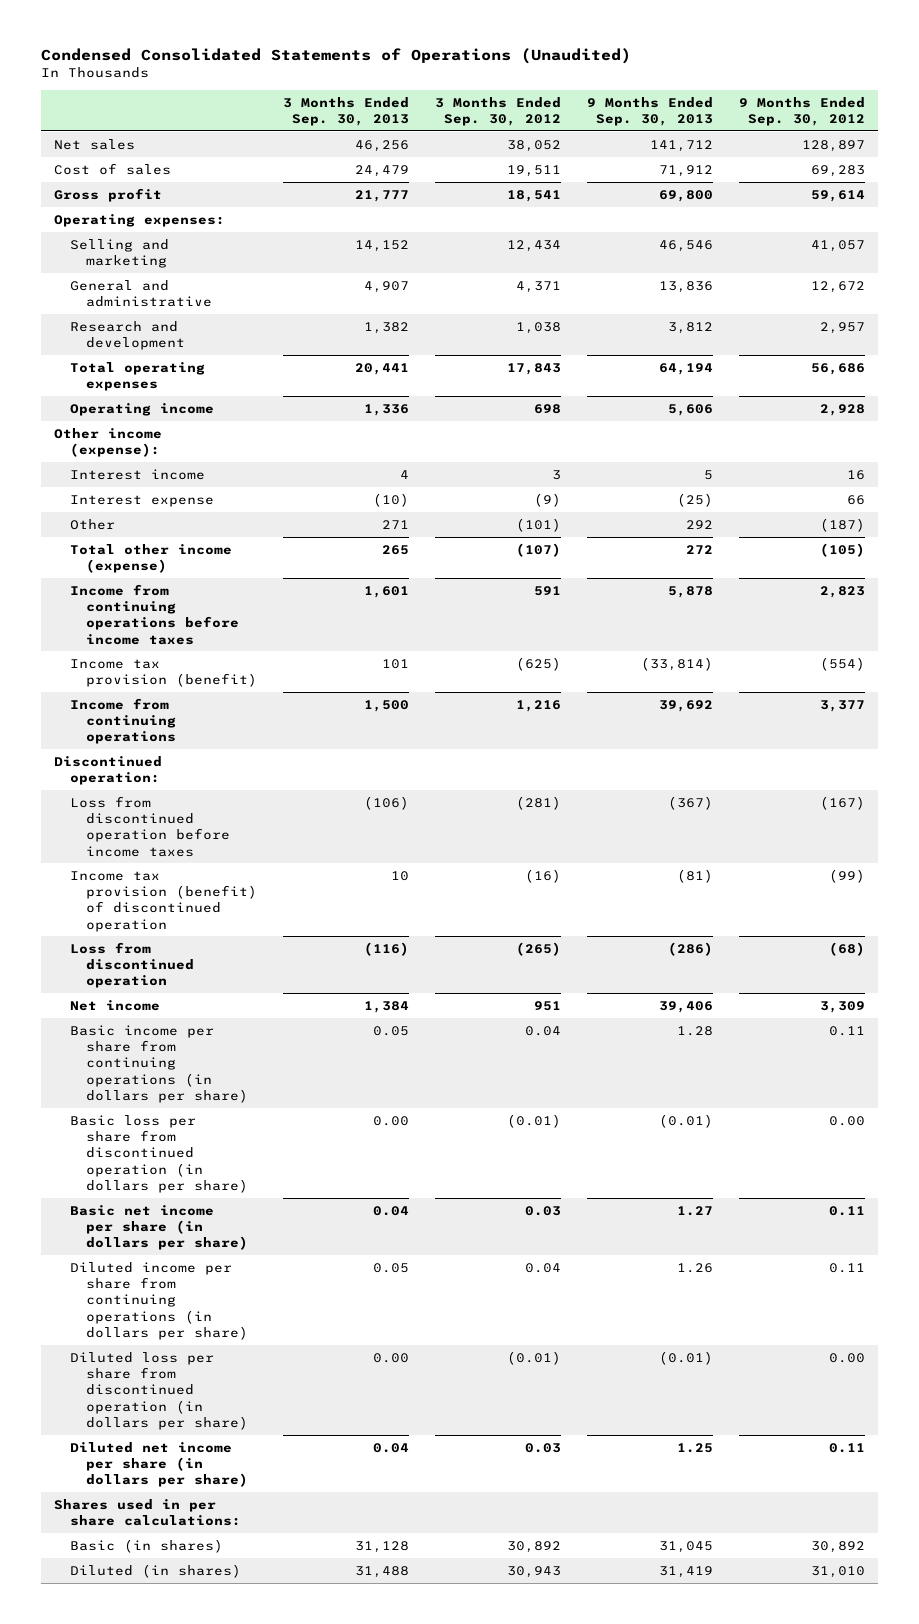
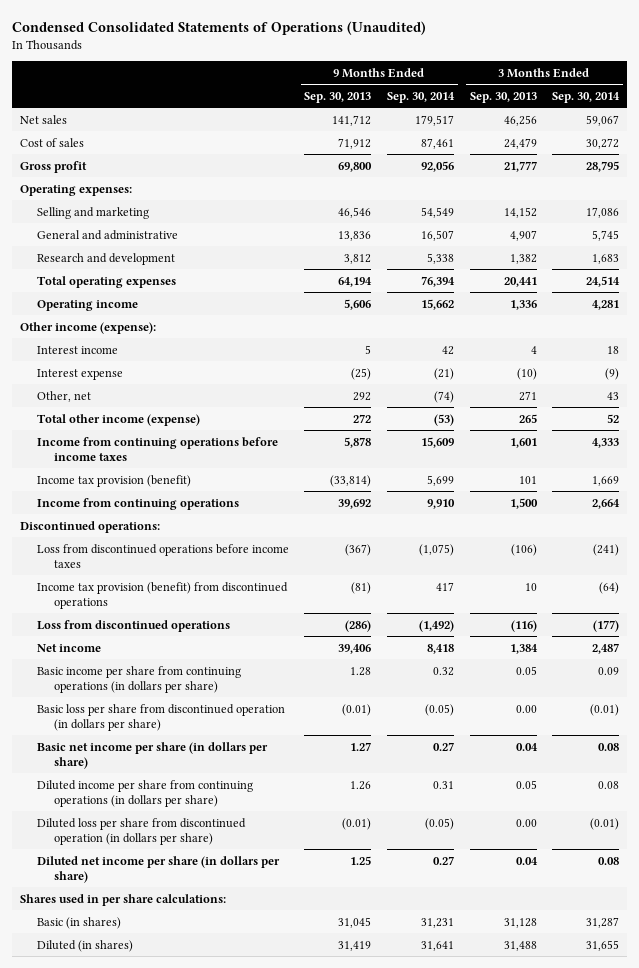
[434,96,561,127] 3 Months Ended Sep. 30, 2012 -> none
[739,96,866,127] 9 Months Ended Sep. 30, 2012 -> none
none -> [387,91,456,103] Sep. 30, 2014
none -> [552,91,621,103] Sep. 30, 2014
[69,518,115,530] Other -> [36,390,91,402] Other, net
[53,755,162,785] Discontinued operation: -> [20,520,161,533] Discontinued operations:
[69,795,230,857] Loss from discontinued operation before income taxes -> [36,543,289,568] Loss from discontinued operations before income taxes
[69,870,257,932] Income tax provision (benefit) of discontinued operation -> [36,581,288,609] Income tax provision (benefit) from discontinued operations
[69,941,194,989] Loss from discontinued operation -> [36,619,230,632] Loss from discontinued operations

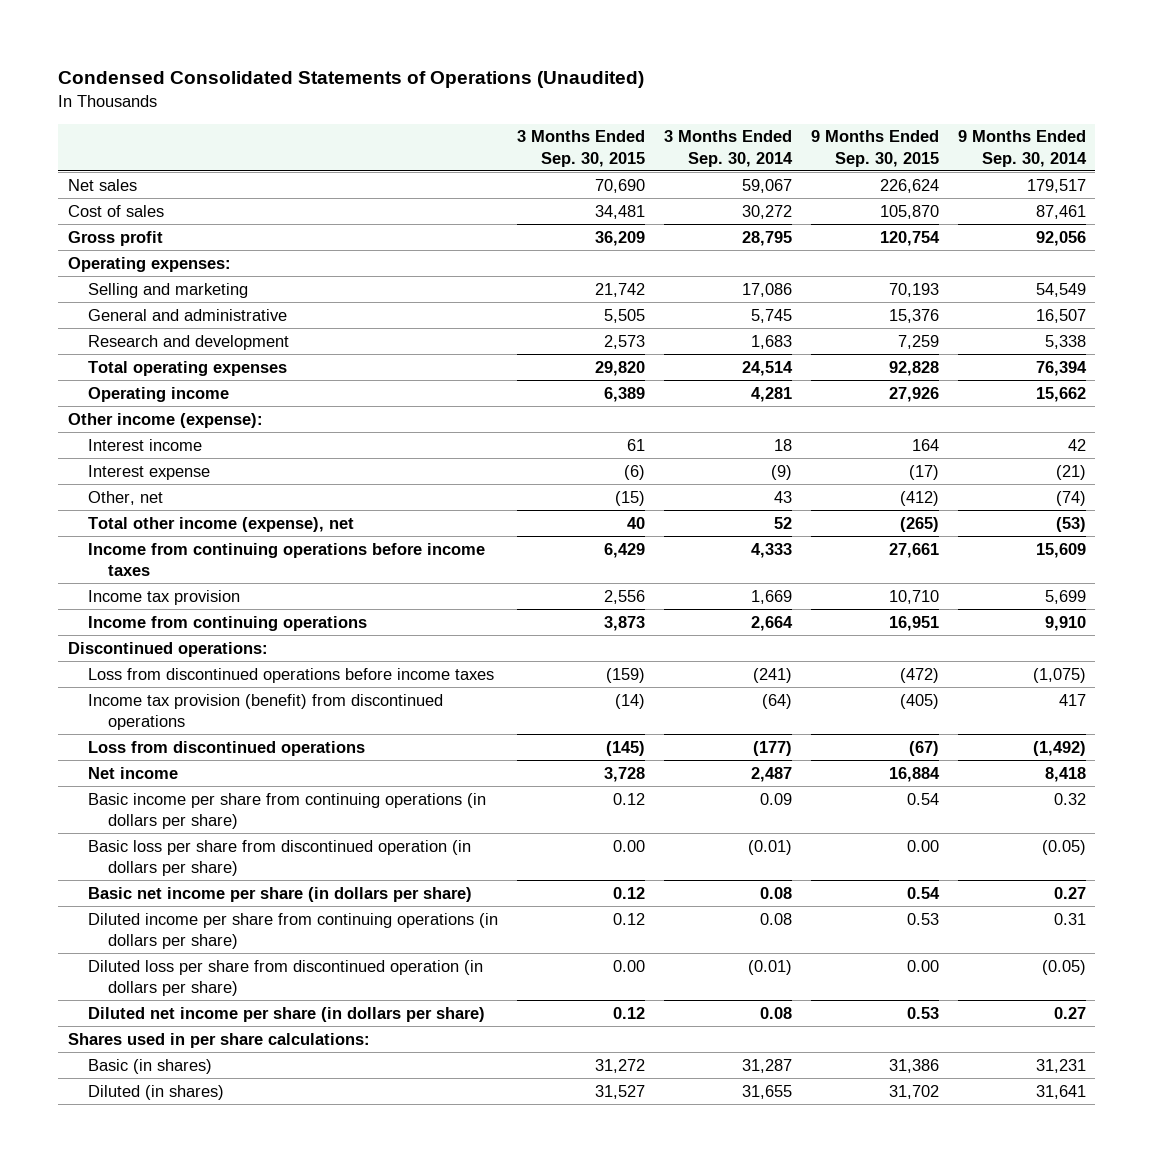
[304,91,372,103] Sep. 30, 2013 -> none
[469,91,537,103] Sep. 30, 2013 -> none
none -> [517,130,646,167] 3 Months Ended Sep. 30, 2015
none -> [811,130,940,167] 9 Months Ended Sep. 30, 2015
[36,413,200,426] Total other income (expense) -> [88,516,355,532] Total other income (expense), net
[36,474,191,487] Income tax provision (benefit) -> [88,589,241,605] Income tax provision

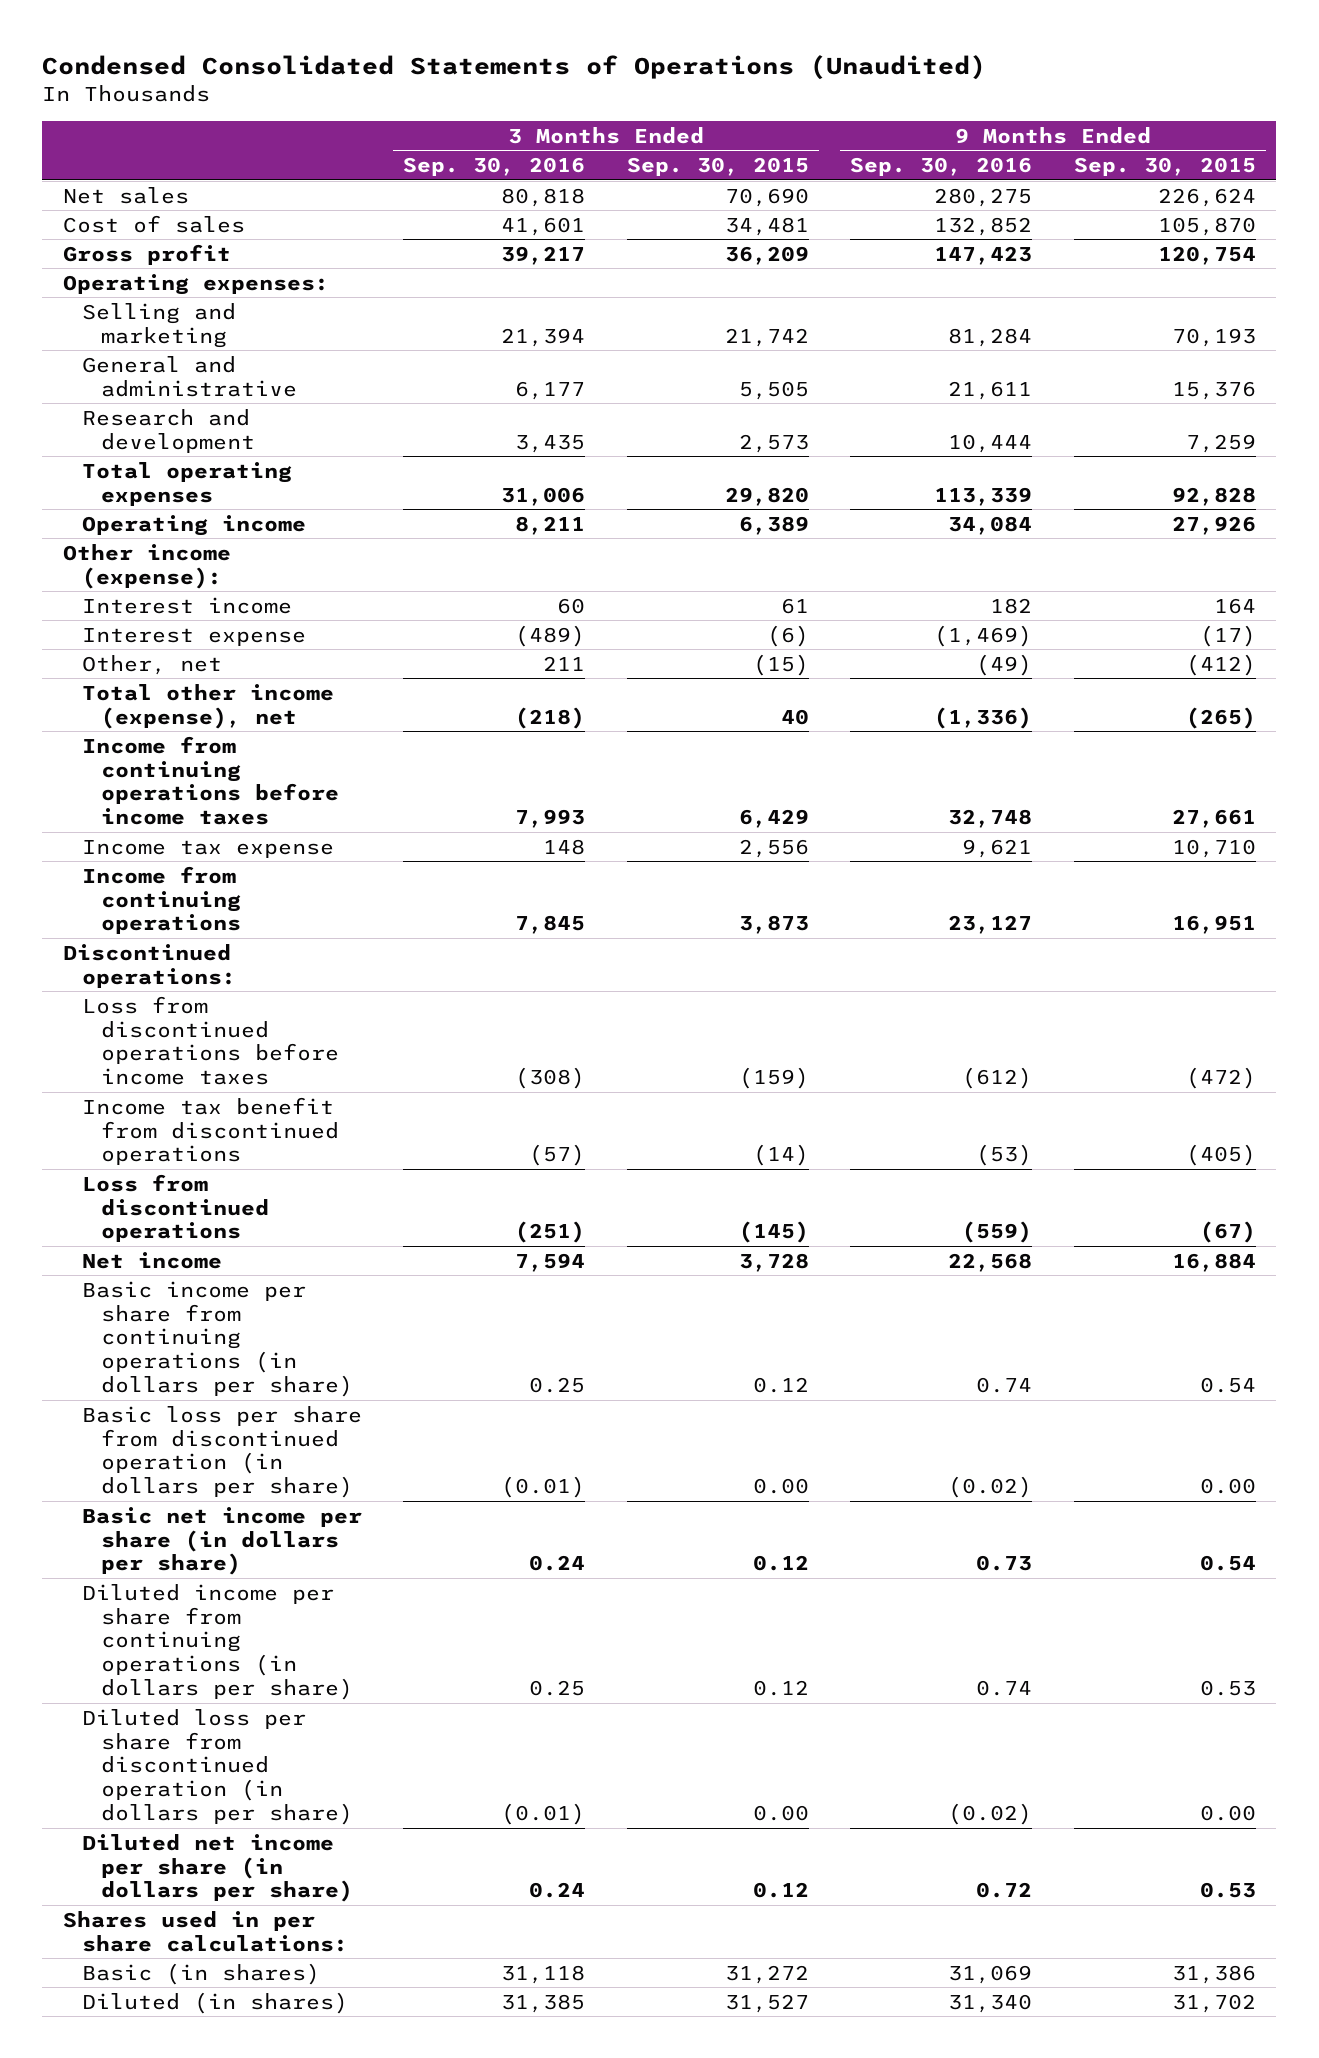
[664,130,794,167] 3 Months Ended Sep. 30, 2014 -> none
[957,130,1087,167] 9 Months Ended Sep. 30, 2014 -> none
none -> [403,156,586,176] Sep. 30, 2016
none -> [850,156,1033,176] Sep. 30, 2016
[88,589,241,605] Income tax provision -> [81,839,334,858] Income tax expense
[88,693,444,731] Income tax provision (benefit) from discontinued operations -> [81,1096,339,1166] Income tax benefit from discontinued operations

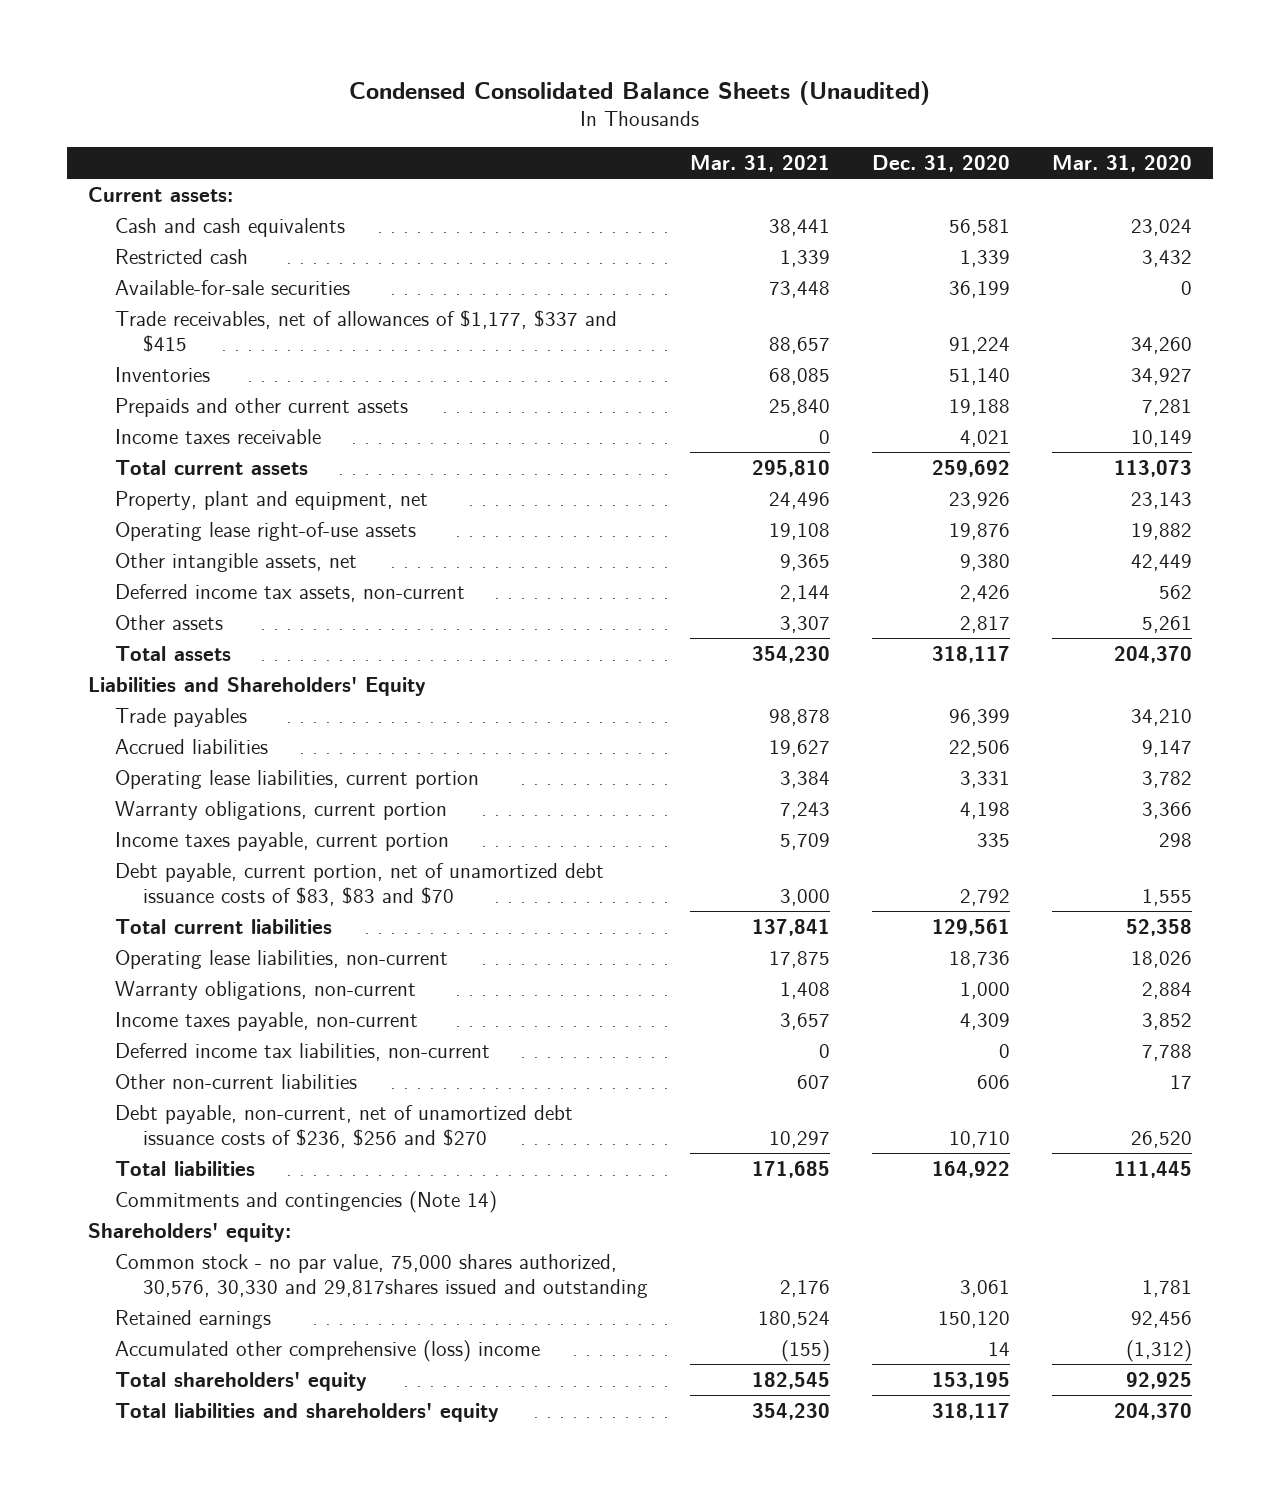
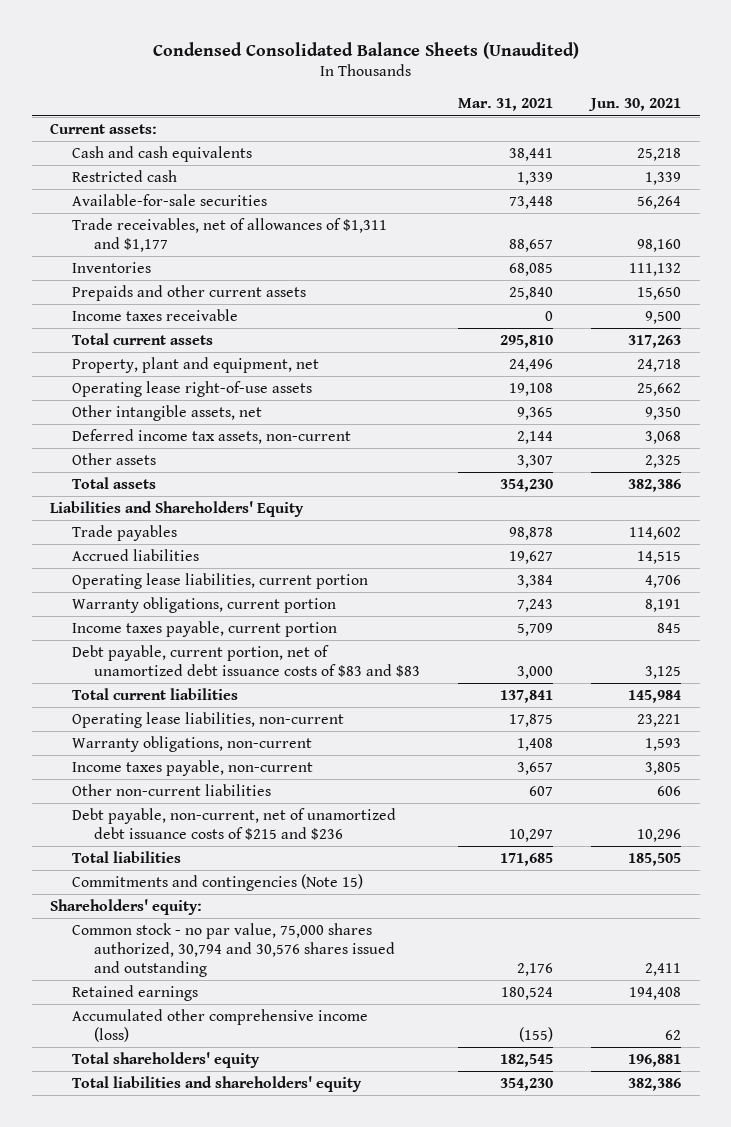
[872,154,1011,172] Dec. 31, 2020 -> none
[1052,154,1193,172] Mar. 31, 2020 -> none
none -> [587,98,681,112] Jun. 30, 2021
[115,309,618,352] Trade receivables, net of allowances of $1,177, $337 and $415 -> [72,217,388,252] Trade receivables, net of allowances of $1,311 and $1,177
[115,862,605,906] Debt payable, current portion, net of unamortized debt issuance costs of $83, $83 and $70 -> [72,644,421,677] Debt payable, current portion, net of unamortized debt issuance costs of $83 and $83
[115,1042,491,1061] Deferred income tax liabilities, non-current -> none
[115,1104,574,1148] Debt payable, non-current, net of unamortized debt issuance costs of $236, $256 and $270 -> [72,807,397,840] Debt payable, non-current, net of unamortized debt issuance costs of $215 and $236
[115,1190,498,1213] Commitments and contingencies (Note 14) -> [72,873,364,891] Commitments and contingencies (Note 15)
[115,1253,648,1298] Common stock - no par value, 75,000 shares authorized, 30,576, 30,330 and 29,817shares issued and outstanding -> [72,922,396,978] Common stock - no par value, 75,000 shares authorized, 30,794 and 30,576 shares issued and outstanding
[115,1339,541,1362] Accumulated other comprehensive (loss) income -> [72,1008,369,1042] Accumulated other comprehensive income (loss)

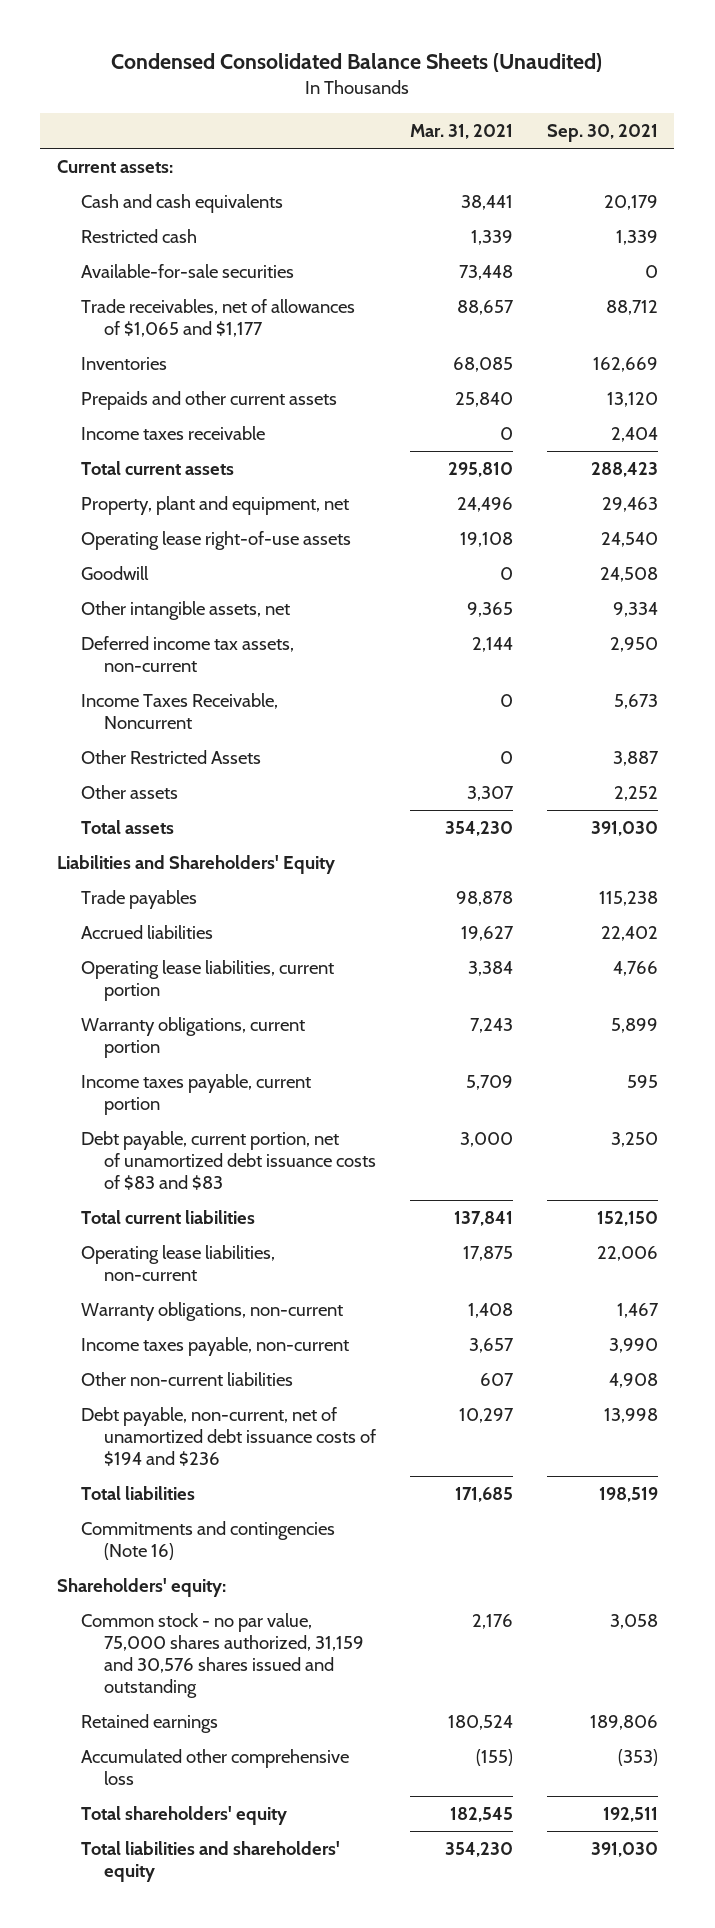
[587,98,681,112] Jun. 30, 2021 -> none
none -> [546,124,658,143] Sep. 30, 2021
[72,217,388,252] Trade receivables, net of allowances of $1,311 and $1,177 -> [80,298,355,337] Trade receivables, net of allowances of $1,065 and $1,177
none -> [80,565,149,580] Goodwill
none -> [80,692,278,729] Income Taxes Receivable, Noncurrent
none -> [80,749,261,764] Other Restricted Assets
[72,807,397,840] Debt payable, non-current, net of unamortized debt issuance costs of $215 and $236 -> [80,1406,377,1466] Debt payable, non-current, net of unamortized debt issuance costs of $194 and $236
[72,873,364,891] Commitments and contingencies (Note 15) -> [80,1520,335,1560] Commitments and contingencies (Note 16)
[72,922,396,978] Common stock - no par value, 75,000 shares authorized, 30,794 and 30,576 shares issued and outstanding -> [80,1612,365,1698] Common stock - no par value, 75,000 shares authorized, 31,159 and 30,576 shares issued and outstanding
[72,1008,369,1042] Accumulated other comprehensive income (loss) -> [80,1748,349,1785] Accumulated other comprehensive loss

